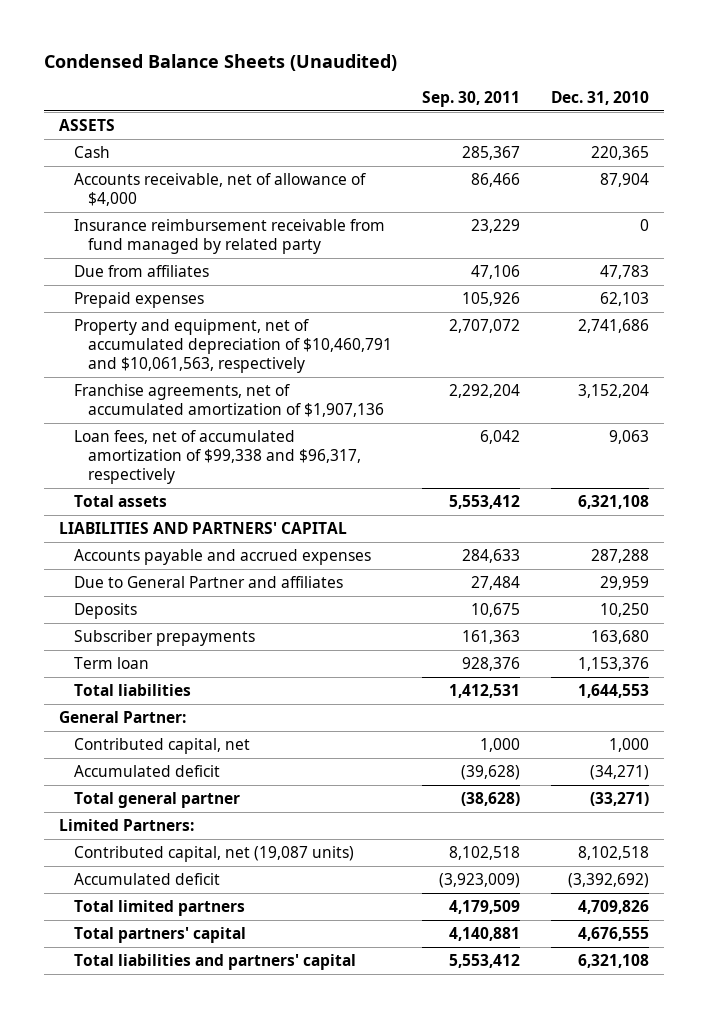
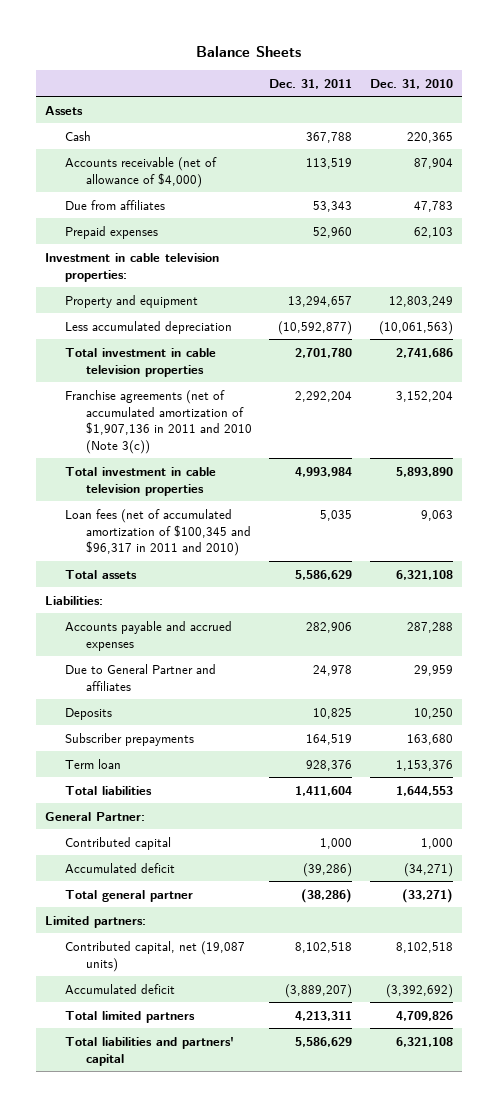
[44,54,398,72] Condensed Balance Sheets (Unaudited) -> [196,45,302,57] Balance Sheets
[422,90,521,107] Sep. 30, 2011 -> none
none -> [269,78,353,89] Dec. 31, 2011
[59,118,116,131] ASSETS -> [44,105,83,115] Assets
[73,218,385,254] Insurance reimbursement receivable from fund managed by related party -> none
[73,172,366,206] Accounts receivable, net of allowance of $4,000 -> [65,156,218,188] Accounts receivable (net of allowance of $4,000)
none -> [44,252,219,282] Investment in cable television properties:
none -> [65,294,199,308] Property and equipment
none -> [65,320,233,334] Less accumulated depreciation
[73,318,392,373] Property and equipment, net of accumulated depreciation of $10,460,791 and $10,061,563, respectively -> [65,347,217,377] Total investment in cable television properties
[73,383,384,417] Franchise agreements, net of accumulated amortization of $1,907,136 -> [65,389,252,454] Franchise agreements (net of accumulated amortization of $1,907,136 in 2011 and 2010 (Note 3(c))
none -> [65,466,217,496] Total investment in cable television properties
[73,429,361,484] Loan fees, net of accumulated amortization of $99,338 and $96,317, respectively -> [65,508,251,557] Loan fees (net of accumulated amortization of $100,345 and $96,317 in 2011 and 2010)
[59,521,348,534] LIABILITIES AND PARTNERS' CAPITAL -> none
none -> [44,595,103,605] Liabilities:
[73,737,250,754] Contributed capital, net -> [65,836,172,850] Contributed capital
[59,818,195,831] Limited Partners: -> [44,915,146,928] Limited partners:
[73,926,246,943] Total partners' capital -> none

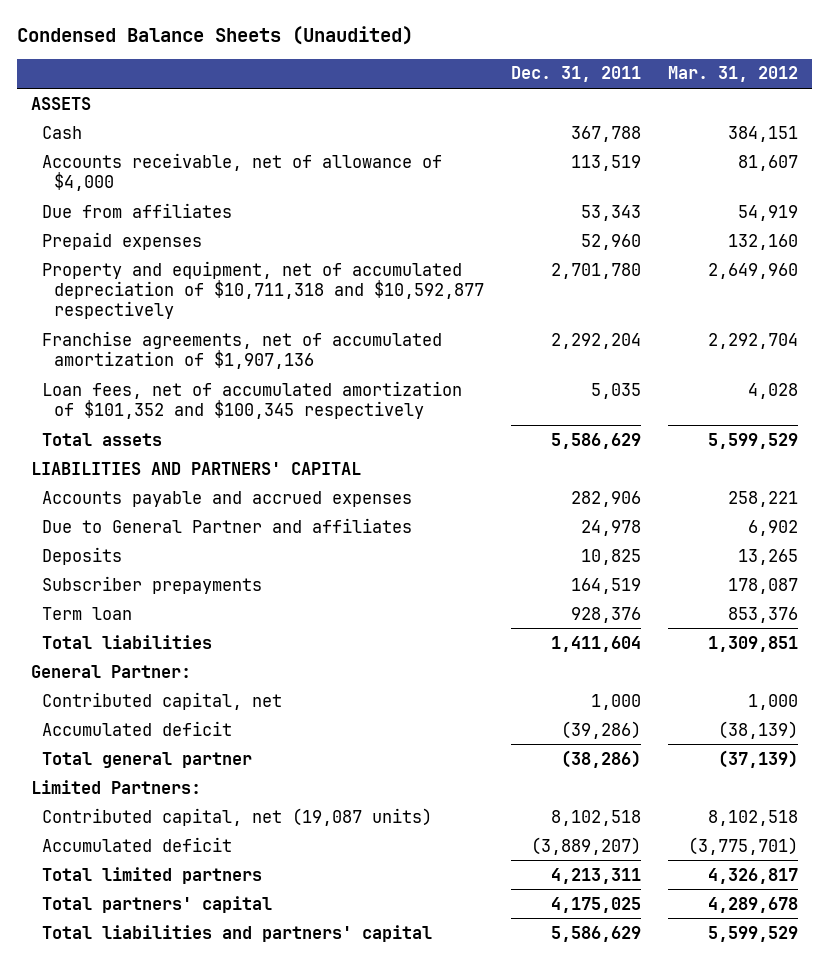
[196,45,302,57] Balance Sheets -> [17,26,414,46] Condensed Balance Sheets (Unaudited)
[370,78,454,89] Dec. 31, 2010 -> none
none -> [668,66,799,83] Mar. 31, 2012
[44,105,83,115] Assets -> [30,96,91,110] ASSETS
[65,156,218,188] Accounts receivable (net of allowance of $4,000) -> [42,152,443,191] Accounts receivable, net of allowance of $4,000
[44,252,219,282] Investment in cable television properties: -> none
[65,294,199,308] Property and equipment -> none
[65,320,233,334] Less accumulated depreciation -> none
[65,466,217,496] Total investment in cable television properties -> none
[65,347,217,377] Total investment in cable television properties -> [42,260,485,320] Property and equipment, net of accumulated depreciation of $10,711,318 and $10,592,877 respectively
[65,389,252,454] Franchise agreements (net of accumulated amortization of $1,907,136 in 2011 and 2010 (Note 3(c)) -> [42,330,443,369] Franchise agreements, net of accumulated amortization of $1,907,136
[65,508,251,557] Loan fees (net of accumulated amortization of $100,345 and $96,317 in 2011 and 2010) -> [42,380,463,419] Loan fees, net of accumulated amortization of $101,352 and $100,345 respectively
[44,595,103,605] Liabilities: -> none
none -> [30,461,361,475] LIABILITIES AND PARTNERS' CAPITAL
[65,836,172,850] Contributed capital -> [42,691,283,710] Contributed capital, net
[44,915,146,928] Limited partners: -> [30,779,201,794] Limited Partners:
none -> [42,895,273,913] Total partners' capital

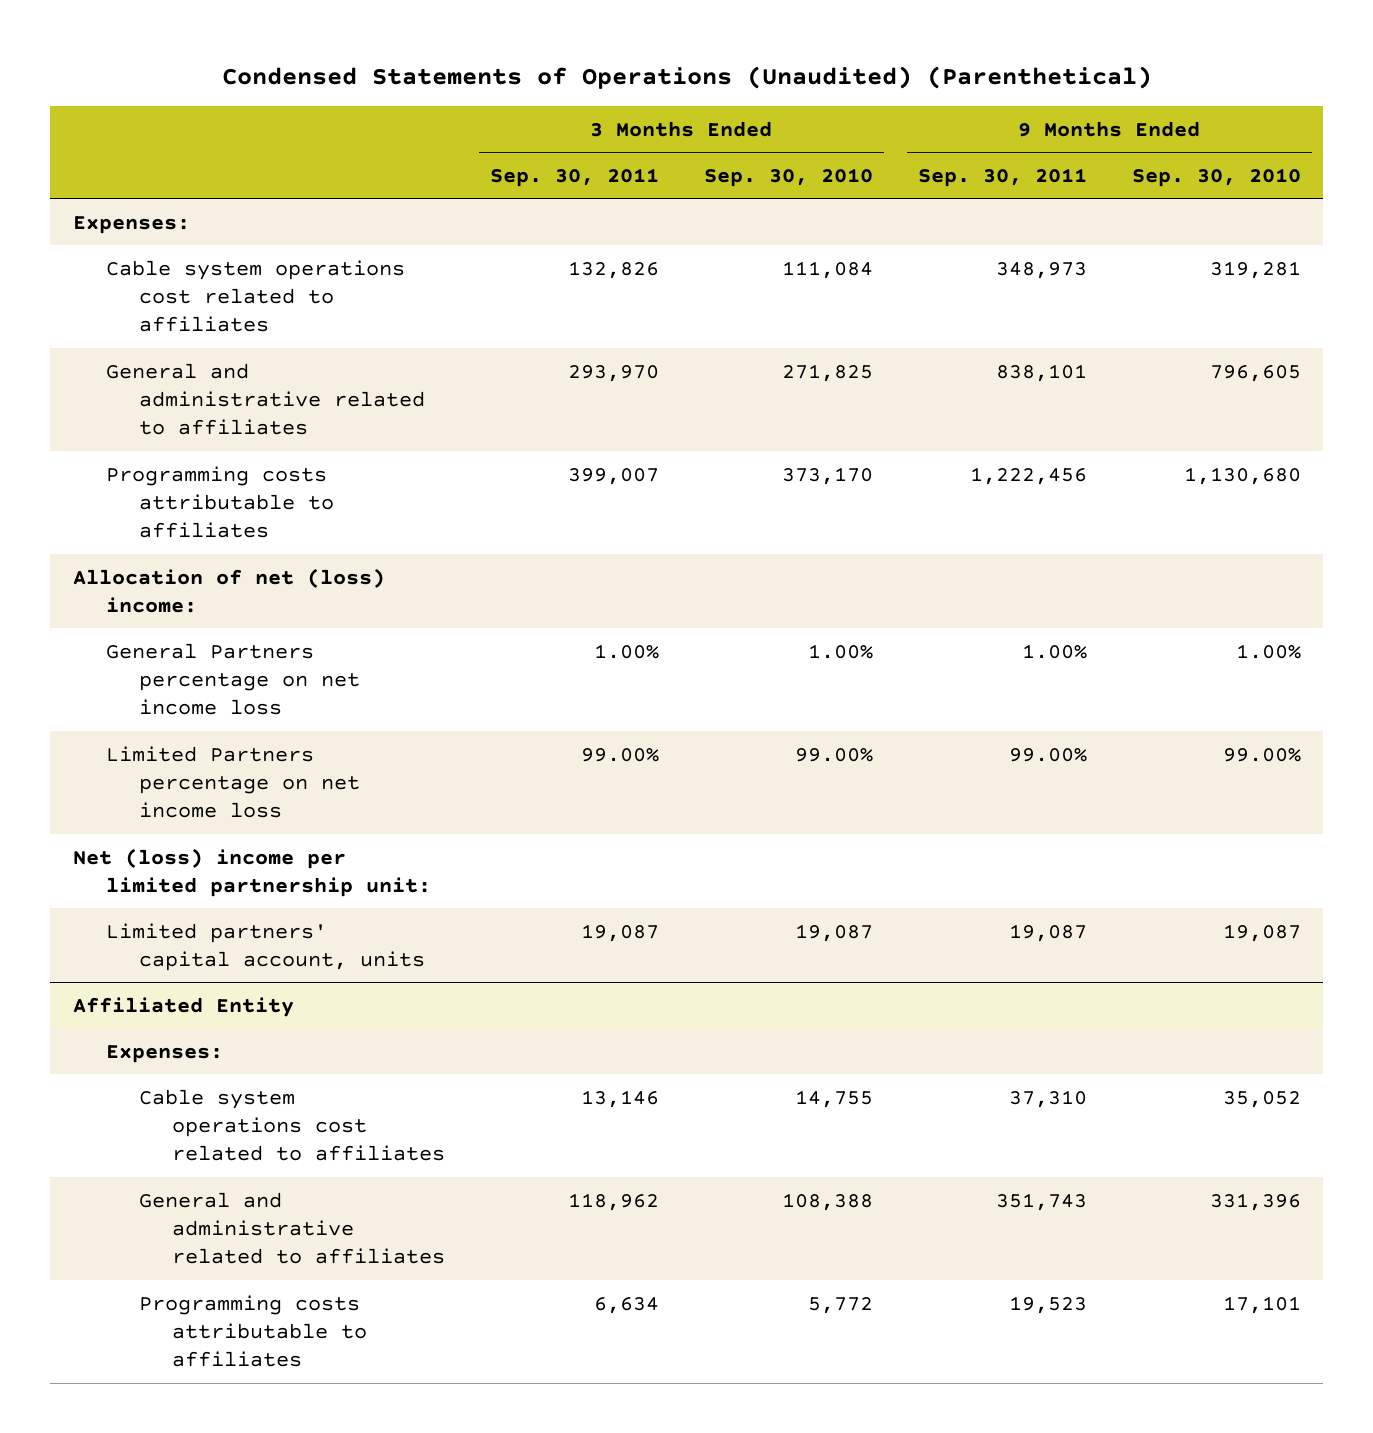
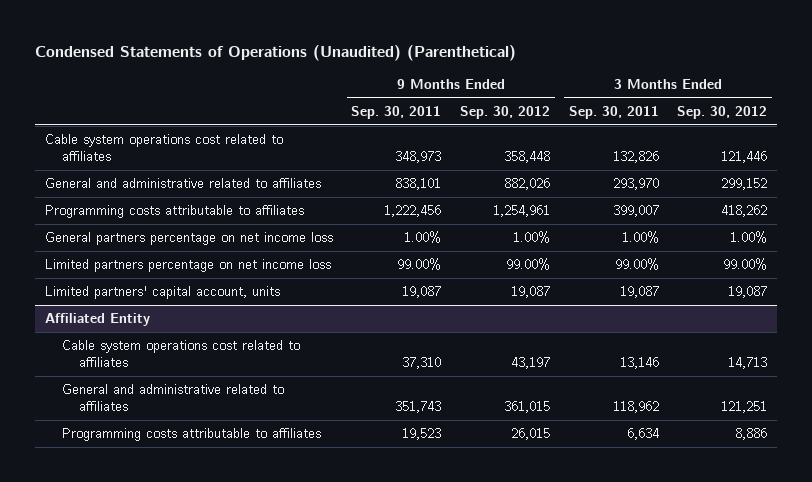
[703,167,873,187] Sep. 30, 2010 -> none
[1131,167,1301,187] Sep. 30, 2010 -> none
none -> [460,106,551,120] Sep. 30, 2012
none -> [677,106,768,120] Sep. 30, 2012
[72,215,190,234] Expenses: -> none
[72,567,385,613] Allocation of net (loss) income: -> none
[72,847,431,897] Net (loss) income per limited partnership unit: -> none
[105,642,360,716] General Partners percentage on net income loss -> [44,232,333,246] General partners percentage on net income loss
[105,745,360,819] Limited Partners percentage on net income loss -> [44,259,331,273] Limited partners percentage on net income loss
[105,1044,223,1063] Expenses: -> none

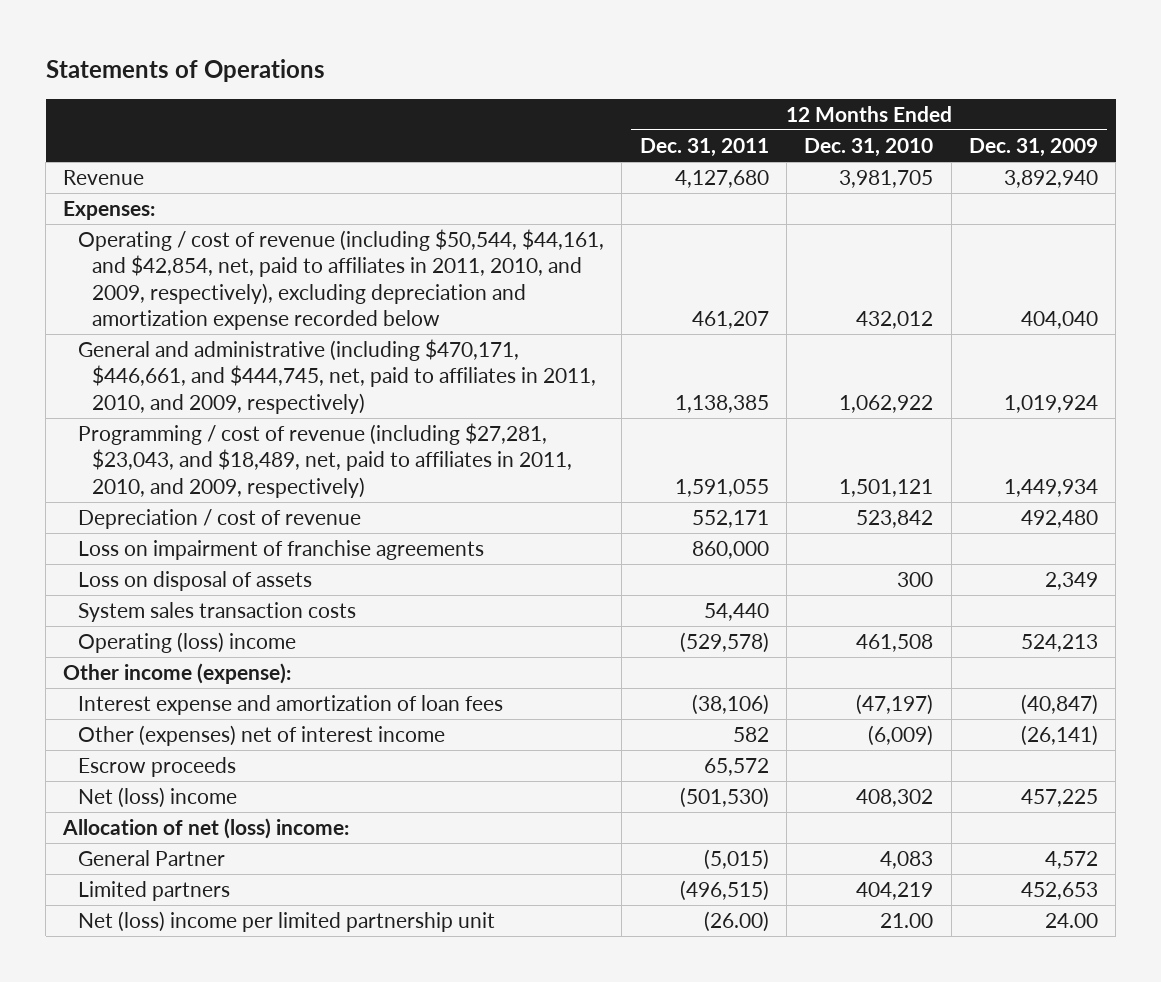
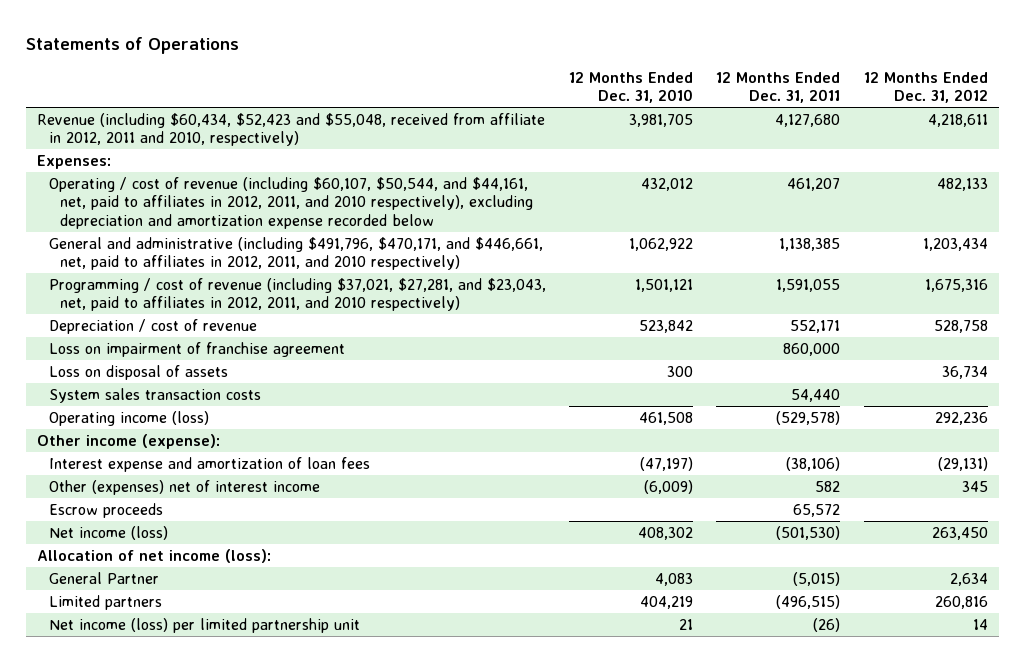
[969,138,1099,158] Dec. 31, 2009 -> none
none -> [863,71,988,104] 12 Months Ended Dec. 31, 2012
[63,170,145,186] Revenue -> [37,112,546,147] Revenue (including $60,434, $52,423 and $55,048, received from affiliate in 2012, 2011 and 2010, respectively)
[77,229,604,331] Operating / cost of revenue (including $50,544, $44,161, and $42,854, net, paid to affiliates in 2011, 2010, and 2009, respectively), excluding depreciation and amortization expense recorded below -> [48,176,534,229] Operating / cost of revenue (including $60,107, $50,544, and $44,161, net, paid to affiliates in 2012, 2011, and 2010 respectively), excluding depreciation and amortization expense recorded below
[77,339,597,414] General and administrative (including $470,171, $446,661, and $444,745, net, paid to affiliates in 2011, 2010, and 2009, respectively) -> [48,236,543,271] General and administrative (including $491,796, $470,171, and $446,661, net, paid to affiliates in 2012, 2011, and 2010 respectively)
[77,423,573,498] Programming / cost of revenue (including $27,281, $23,043, and $18,489, net, paid to affiliates in 2011, 2010, and 2009, respectively) -> [48,277,546,312] Programming / cost of revenue (including $37,021, $27,281, and $23,043, net, paid to affiliates in 2012, 2011, and 2010 respectively)
[77,540,484,561] Loss on impairment of franchise agreements -> [48,341,345,357] Loss on impairment of franchise agreement
[77,632,296,654] Operating (loss) income -> [48,410,209,426] Operating income (loss)
[77,787,237,809] Net (loss) income -> [48,525,168,540] Net income (loss)
[62,818,350,840] Allocation of net (loss) income: -> [37,548,272,563] Allocation of net income (loss):
[77,911,495,933] Net (loss) income per limited partnership unit -> [48,617,360,633] Net income (loss) per limited partnership unit
[703,911,769,933] (26.00) -> [813,617,841,632] (26)
[880,913,934,929] 21.00 -> [679,618,694,630] 21

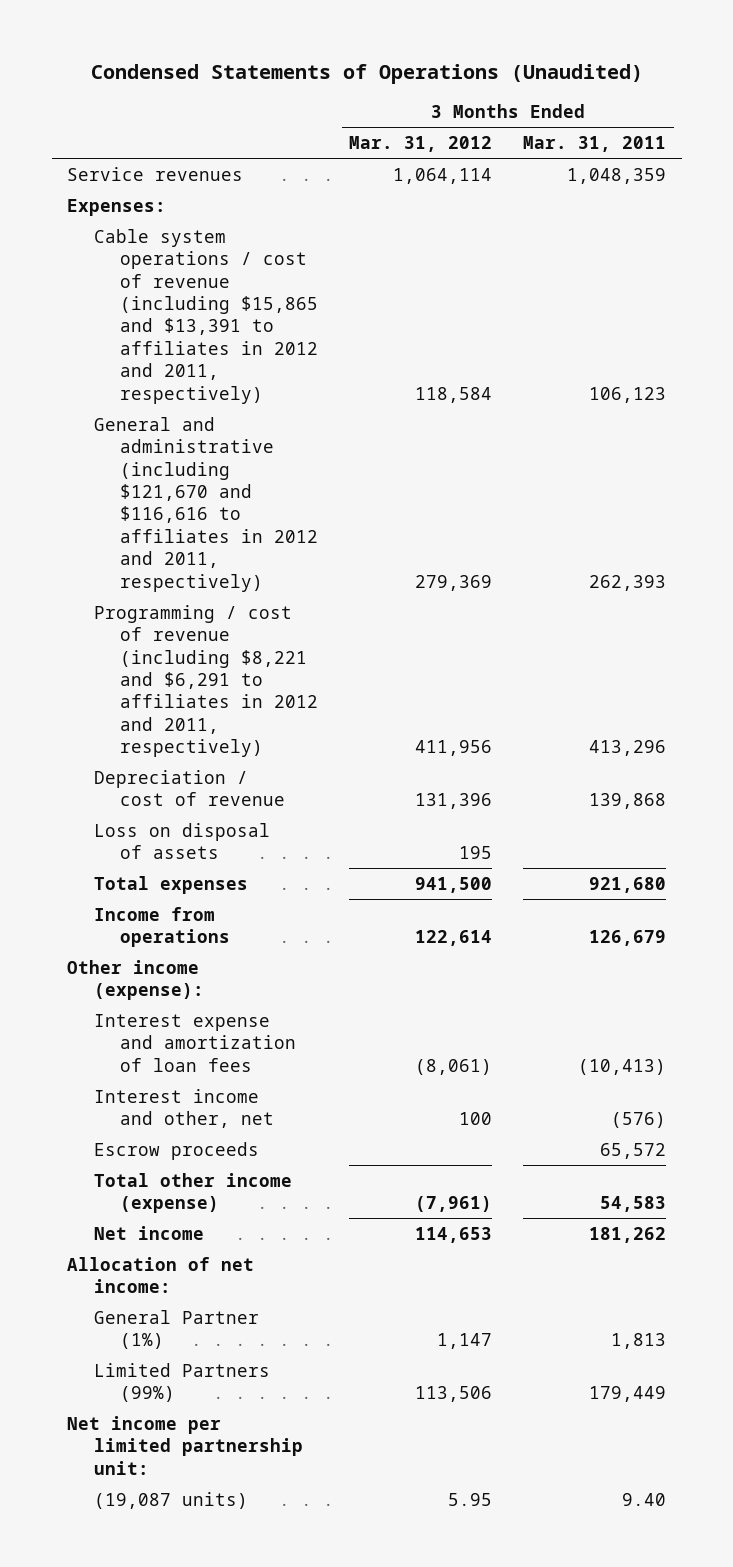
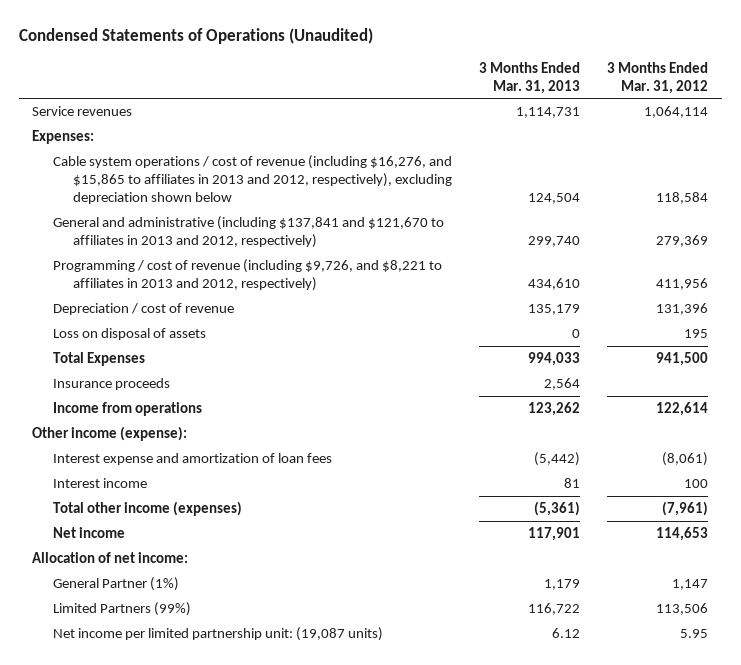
[523,136,667,153] Mar. 31, 2011 -> none
none -> [479,61,581,94] 3 Months Ended Mar. 31, 2013
[93,228,319,404] Cable system operations / cost of revenue (including $15,865 and $13,391 to affiliates in 2012 and 2011, respectively) -> [52,154,452,205] Cable system operations / cost of revenue (including $16,276, and $15,865 to affiliates in 2013 and 2012, respectively), excluding depreciation shown below
[93,416,319,592] General and administrative (including $121,670 and $116,616 to affiliates in 2012 and 2011, respectively) -> [52,215,444,249] General and administrative (including $137,841 and $121,670 to affiliates in 2013 and 2012, respectively)
[93,604,319,758] Programming / cost of revenue (including $8,221 and $6,291 to affiliates in 2012 and 2011, respectively) -> [52,258,442,292] Programming / cost of revenue (including $9,726, and $8,221 to affiliates in 2013 and 2012, respectively)
[93,875,248,894] Total expenses -> [52,351,145,366] Total Expenses
none -> [52,377,170,390] Insurance proceeds
[93,1088,275,1129] Interest income and other, net -> none
[93,1141,259,1160] Escrow proceeds -> none
none -> [52,477,147,488] Interest income
[93,1172,292,1214] Total other income (expense) -> [52,500,242,516] Total other income (expenses)
[67,1415,303,1475] Net income per limited partnership unit: -> none
[93,1491,248,1509] (19,087 units) -> [52,626,383,641] Net income per limited partnership unit: (19,087 units)

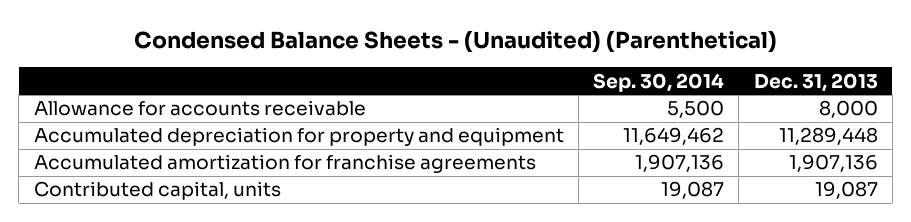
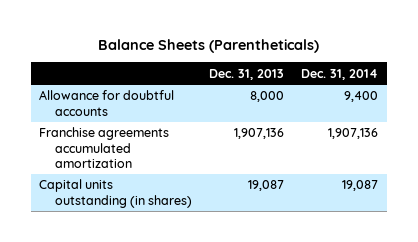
[133,30,777,54] Condensed Balance Sheets - (Unaudited) (Parenthetical) -> [97,39,319,54] Balance Sheets (Parentheticals)
[593,72,725,92] Sep. 30, 2014 -> none
none -> [301,68,379,80] Dec. 31, 2014
[33,127,564,147] Accumulated depreciation for property and equipment -> none
[33,100,366,117] Allowance for accounts receivable -> [39,90,175,116] Allowance for doubtful accounts
[33,154,536,174] Accumulated amortization for franchise agreements -> [39,127,170,168] Franchise agreements accumulated amortization
[33,181,281,201] Contributed capital, units -> [39,179,193,208] Capital units outstanding (in shares)

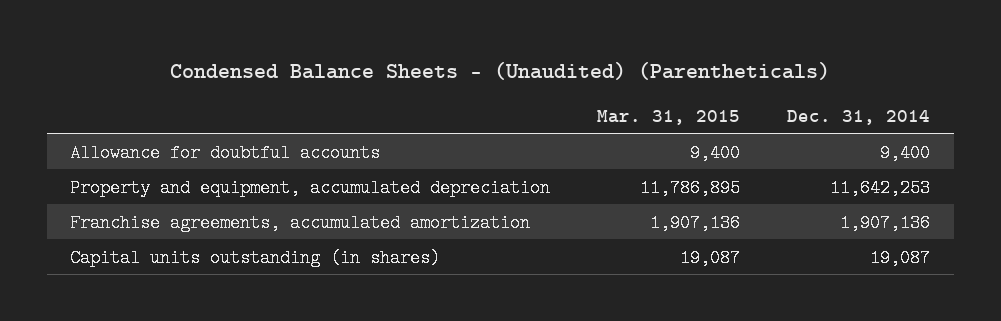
[97,39,319,54] Balance Sheets (Parentheticals) -> [170,62,831,81] Condensed Balance Sheets - (Unaudited) (Parentheticals)
[209,68,285,80] Dec. 31, 2013 -> none
none -> [597,109,741,125] Mar. 31, 2015
none -> [70,178,551,197] Property and equipment, accumulated depreciation
[39,127,170,168] Franchise agreements accumulated amortization -> [70,213,531,232] Franchise agreements, accumulated amortization

